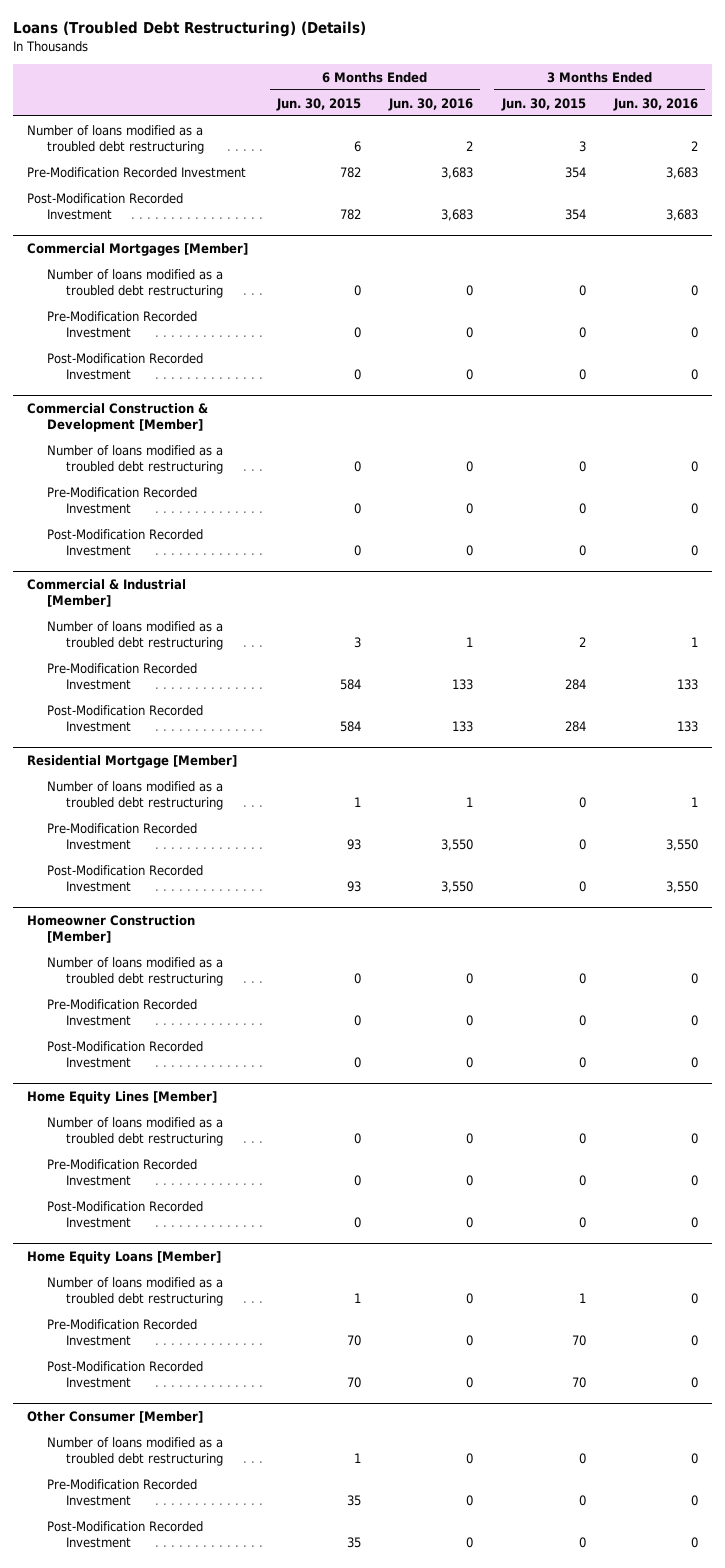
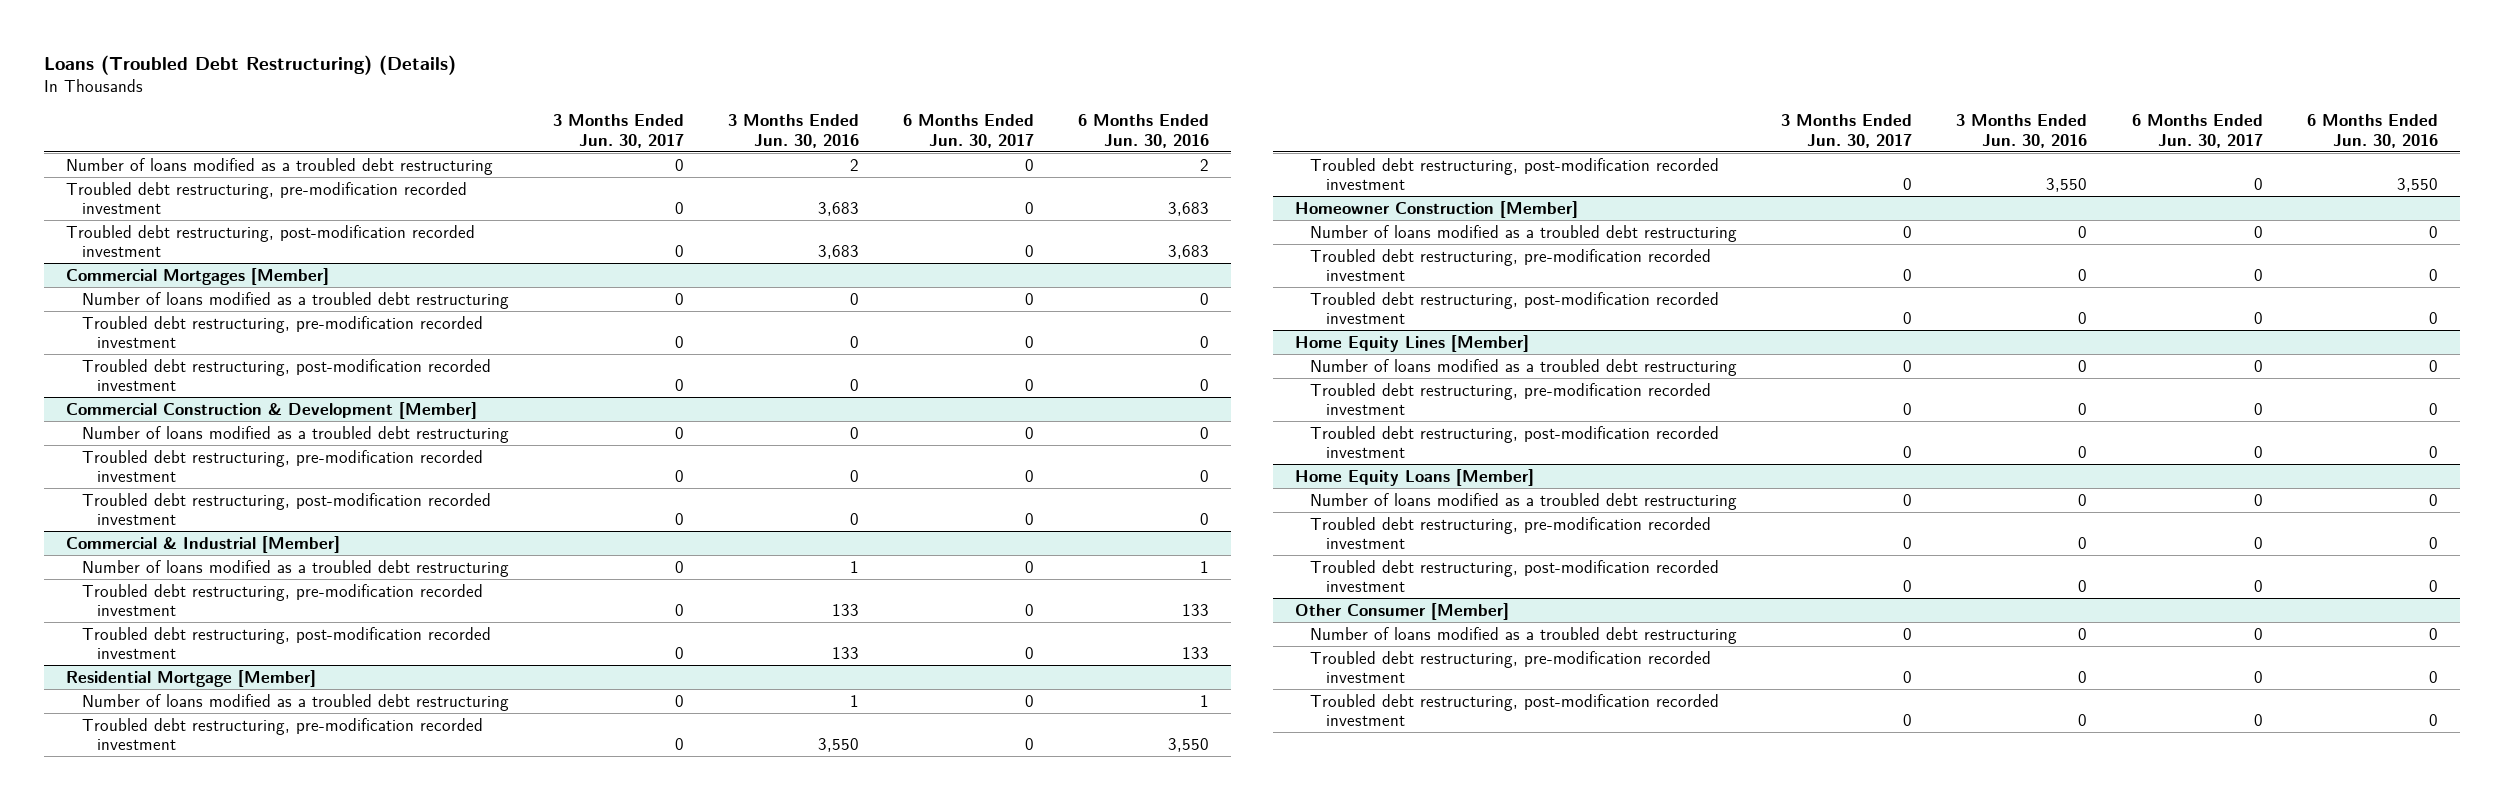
[275,97,361,111] Jun. 30, 2015 -> none
[500,97,586,111] Jun. 30, 2015 -> none
none -> [552,114,684,148] 3 Months Ended Jun. 30, 2017
none -> [902,114,1034,148] 6 Months Ended Jun. 30, 2017
[27,166,247,178] Pre-Modification Recorded Investment -> [65,181,467,215] Troubled debt restructuring, pre-modification recorded investment
[27,192,184,220] Post-Modification Recorded Investment -> [65,224,475,258] Troubled debt restructuring, post-modification recorded investment
[46,310,197,338] Pre-Modification Recorded Investment -> [81,315,483,349] Troubled debt restructuring, pre-modification recorded investment
[46,352,203,380] Post-Modification Recorded Investment -> [81,358,491,392] Troubled debt restructuring, post-modification recorded investment
[46,486,197,514] Pre-Modification Recorded Investment -> [81,449,483,483] Troubled debt restructuring, pre-modification recorded investment
[46,528,203,556] Post-Modification Recorded Investment -> [81,492,491,526] Troubled debt restructuring, post-modification recorded investment
[46,662,197,690] Pre-Modification Recorded Investment -> [81,583,483,617] Troubled debt restructuring, pre-modification recorded investment
[46,704,203,732] Post-Modification Recorded Investment -> [81,626,491,660] Troubled debt restructuring, post-modification recorded investment
[46,822,197,850] Pre-Modification Recorded Investment -> [81,717,483,751] Troubled debt restructuring, pre-modification recorded investment
[46,864,203,892] Post-Modification Recorded Investment -> [1310,157,1720,191] Troubled debt restructuring, post-modification recorded investment
[46,998,197,1026] Pre-Modification Recorded Investment -> [1310,248,1712,282] Troubled debt restructuring, pre-modification recorded investment
[46,1040,203,1068] Post-Modification Recorded Investment -> [1310,291,1720,325] Troubled debt restructuring, post-modification recorded investment
[46,1158,197,1186] Pre-Modification Recorded Investment -> [1310,382,1712,416] Troubled debt restructuring, pre-modification recorded investment
[46,1200,203,1228] Post-Modification Recorded Investment -> [1310,425,1720,459] Troubled debt restructuring, post-modification recorded investment
[46,1318,197,1346] Pre-Modification Recorded Investment -> [1310,516,1712,550] Troubled debt restructuring, pre-modification recorded investment
[46,1360,203,1388] Post-Modification Recorded Investment -> [1310,559,1720,593] Troubled debt restructuring, post-modification recorded investment
[46,1478,197,1506] Pre-Modification Recorded Investment -> [1310,650,1712,684] Troubled debt restructuring, pre-modification recorded investment
[46,1520,203,1548] Post-Modification Recorded Investment -> [1310,693,1720,727] Troubled debt restructuring, post-modification recorded investment

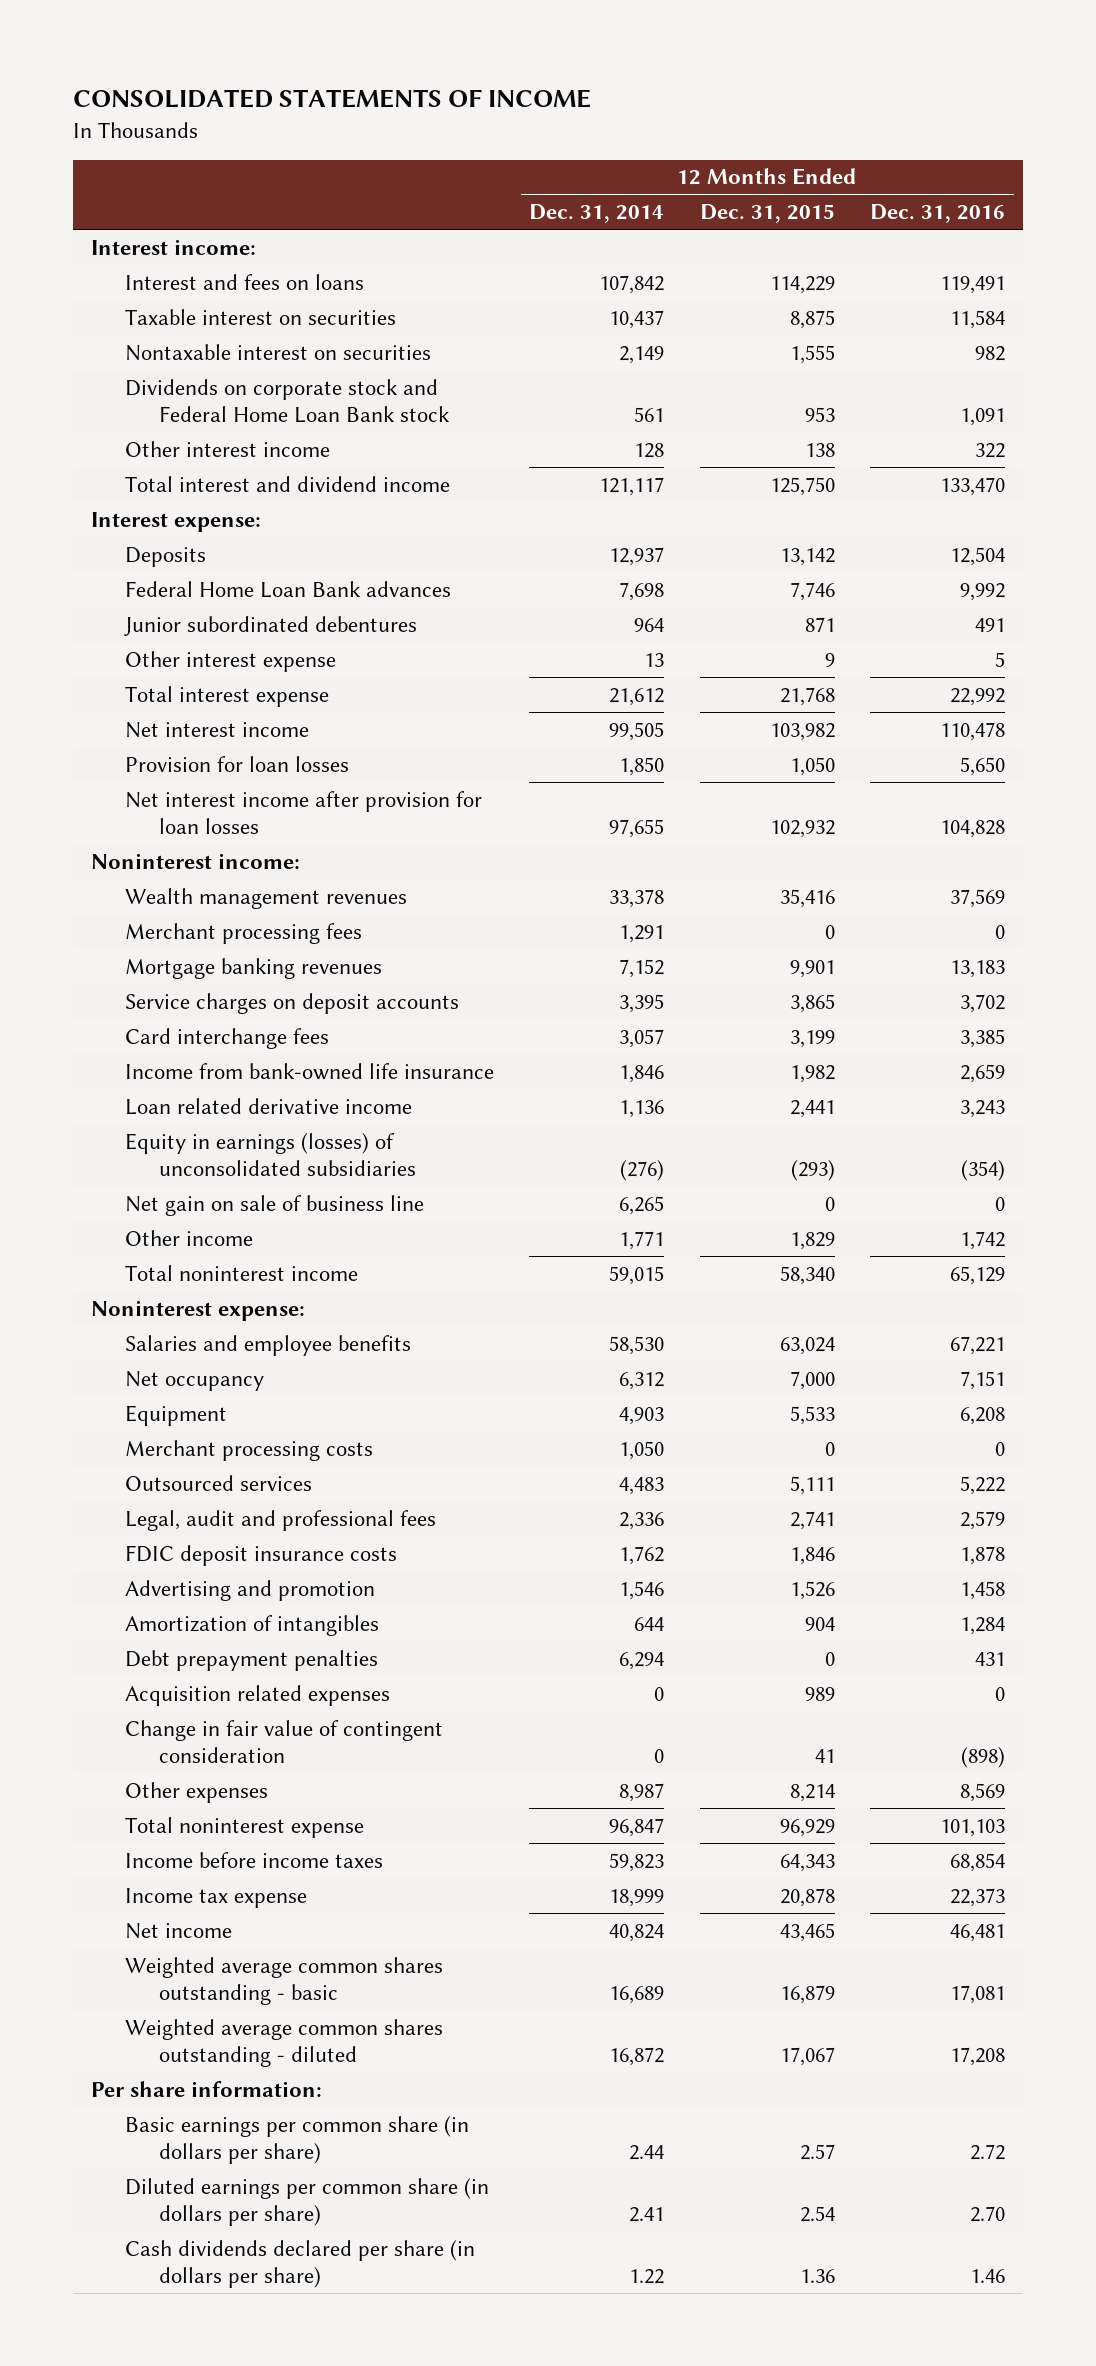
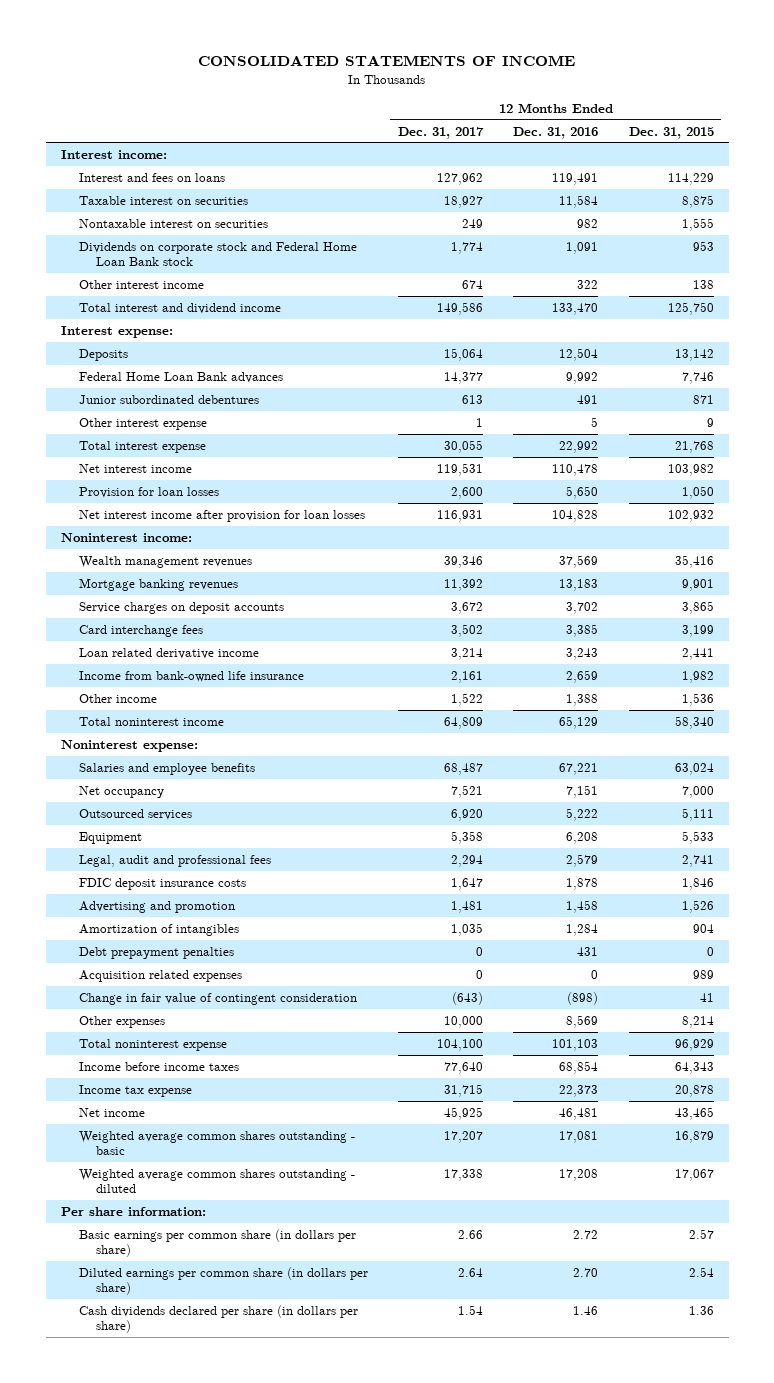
[529,204,665,224] Dec. 31, 2014 -> none
none -> [397,126,484,139] Dec. 31, 2017
[124,922,362,944] Merchant processing fees -> none
[124,1132,417,1177] Equity in earnings (losses) of unconsolidated subsidiaries -> none
[124,1194,424,1216] Net gain on sale of business line -> none
[124,1062,494,1080] Income from bank-owned life insurance -> [78,670,304,682] Income from bank-owned life insurance
[789,1231,835,1250] 1,829 -> [681,692,714,706] 1,536
[960,1230,1006,1250] 1,742 -> [566,693,599,706] 1,388
[124,1439,373,1461] Merchant processing costs -> none
[124,1404,227,1426] Equipment -> [78,831,142,844] Equipment

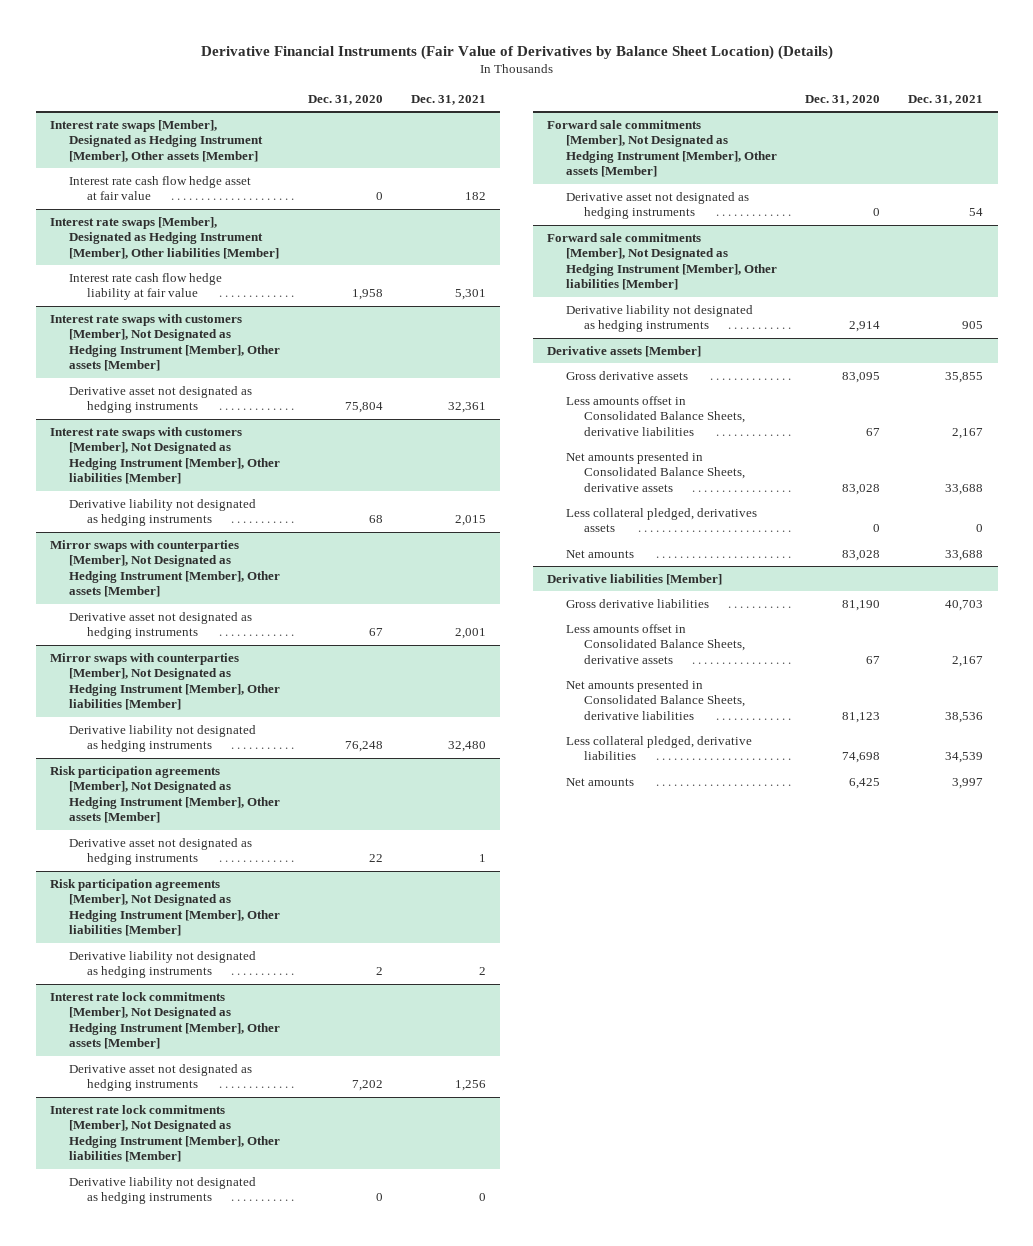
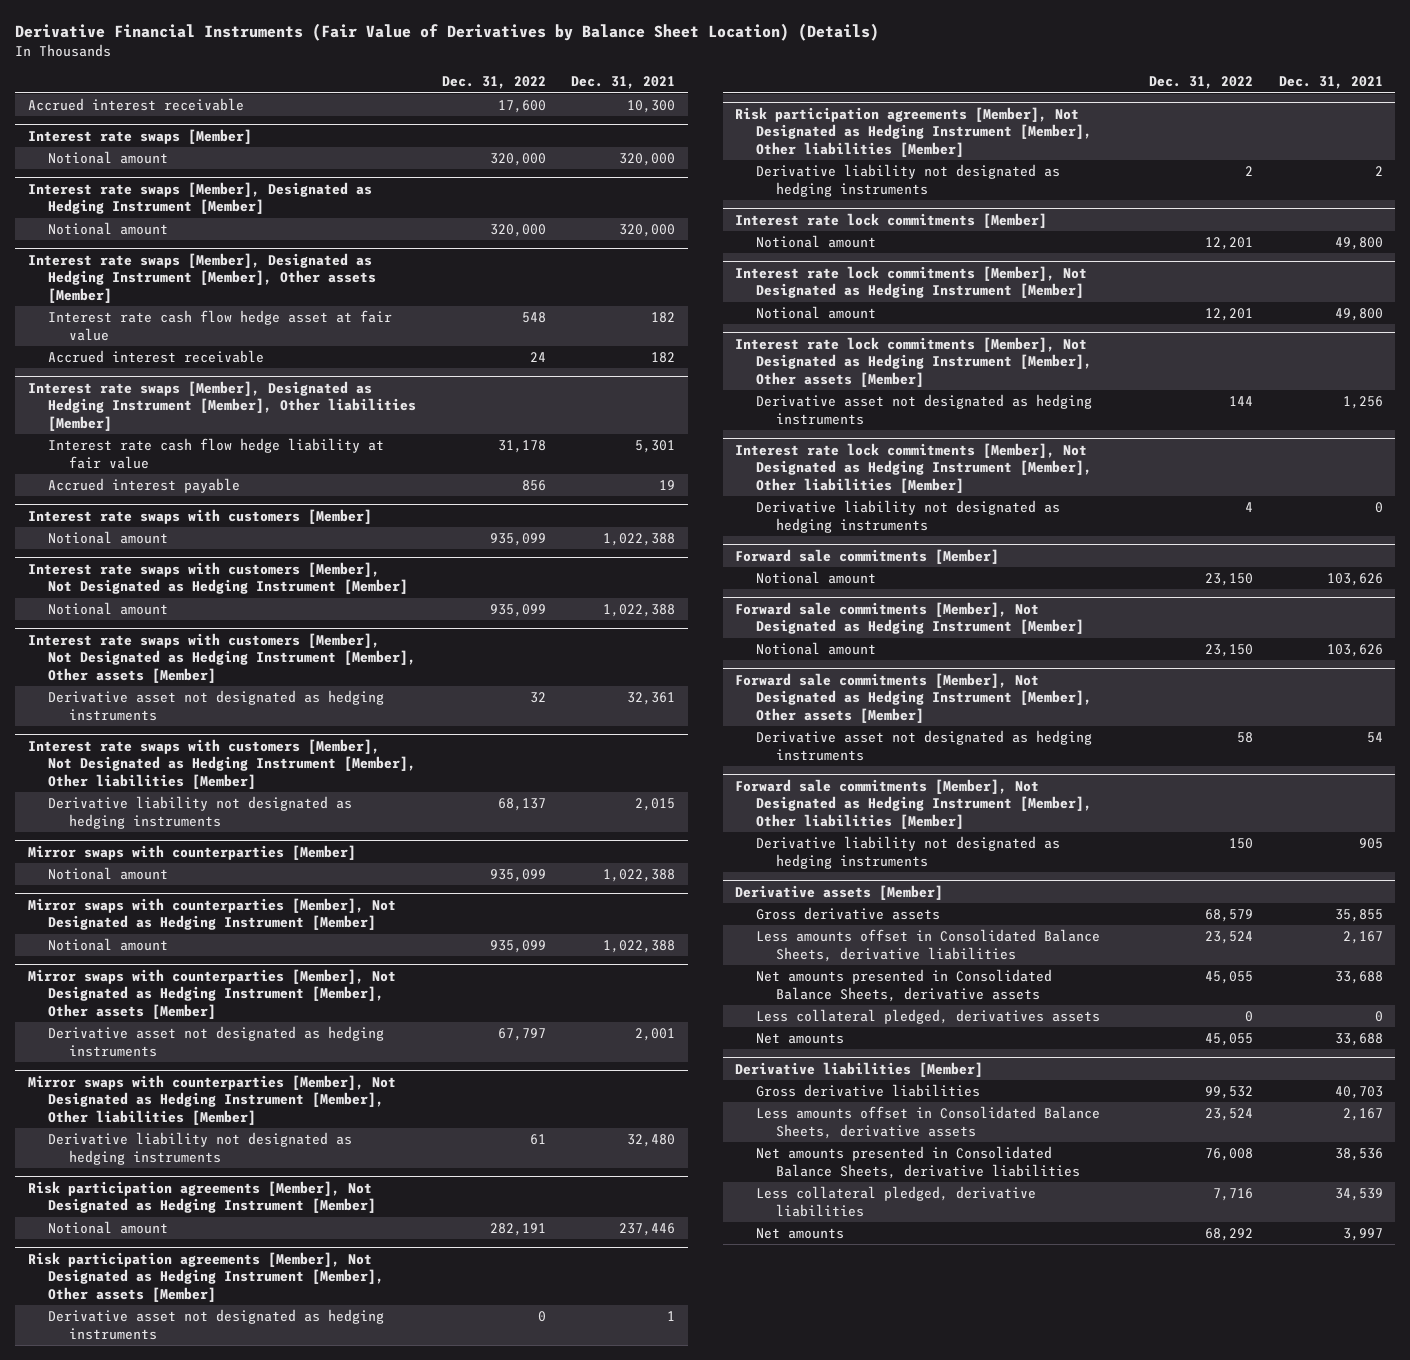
[307,95,383,106] Dec. 31, 2020 -> none
none -> [441,76,546,90] Dec. 31, 2022
none -> [27,98,244,112] Accrued interest receivable
none -> [27,128,252,144] Interest rate swaps [Member]
none -> [48,151,169,165] Notional amount
none -> [27,181,372,215] Interest rate swaps [Member], Designated as Hedging Instrument [Member]
none -> [48,222,169,236] Notional amount
none -> [48,350,265,364] Accrued interest receivable
none -> [48,478,241,494] Accrued interest payable
none -> [27,508,372,524] Interest rate swaps with customers [Member]
none -> [48,531,169,545] Notional amount
none -> [27,561,409,595] Interest rate swaps with customers [Member], Not Designated as Hedging Instrument [Member]
none -> [48,602,169,616] Notional amount
none -> [27,844,356,860] Mirror swaps with counterparties [Member]
none -> [48,867,169,881] Notional amount
none -> [27,897,396,931] Mirror swaps with counterparties [Member], Not Designated as Hedging Instrument [Member]
none -> [48,938,169,952] Notional amount
none -> [27,1180,377,1214] Risk participation agreements [Member], Not Designated as Hedging Instrument [Member]
none -> [48,1221,169,1235] Notional amount
none -> [735,212,1048,228] Interest rate lock commitments [Member]
none -> [755,235,876,249] Notional amount
none -> [735,265,1088,299] Interest rate lock commitments [Member], Not Designated as Hedging Instrument [Member]
none -> [755,306,876,320] Notional amount
none -> [735,548,1000,564] Forward sale commitments [Member]
none -> [755,571,876,585] Notional amount
none -> [735,601,1084,635] Forward sale commitments [Member], Not Designated as Hedging Instrument [Member]
none -> [755,642,876,656] Notional amount

